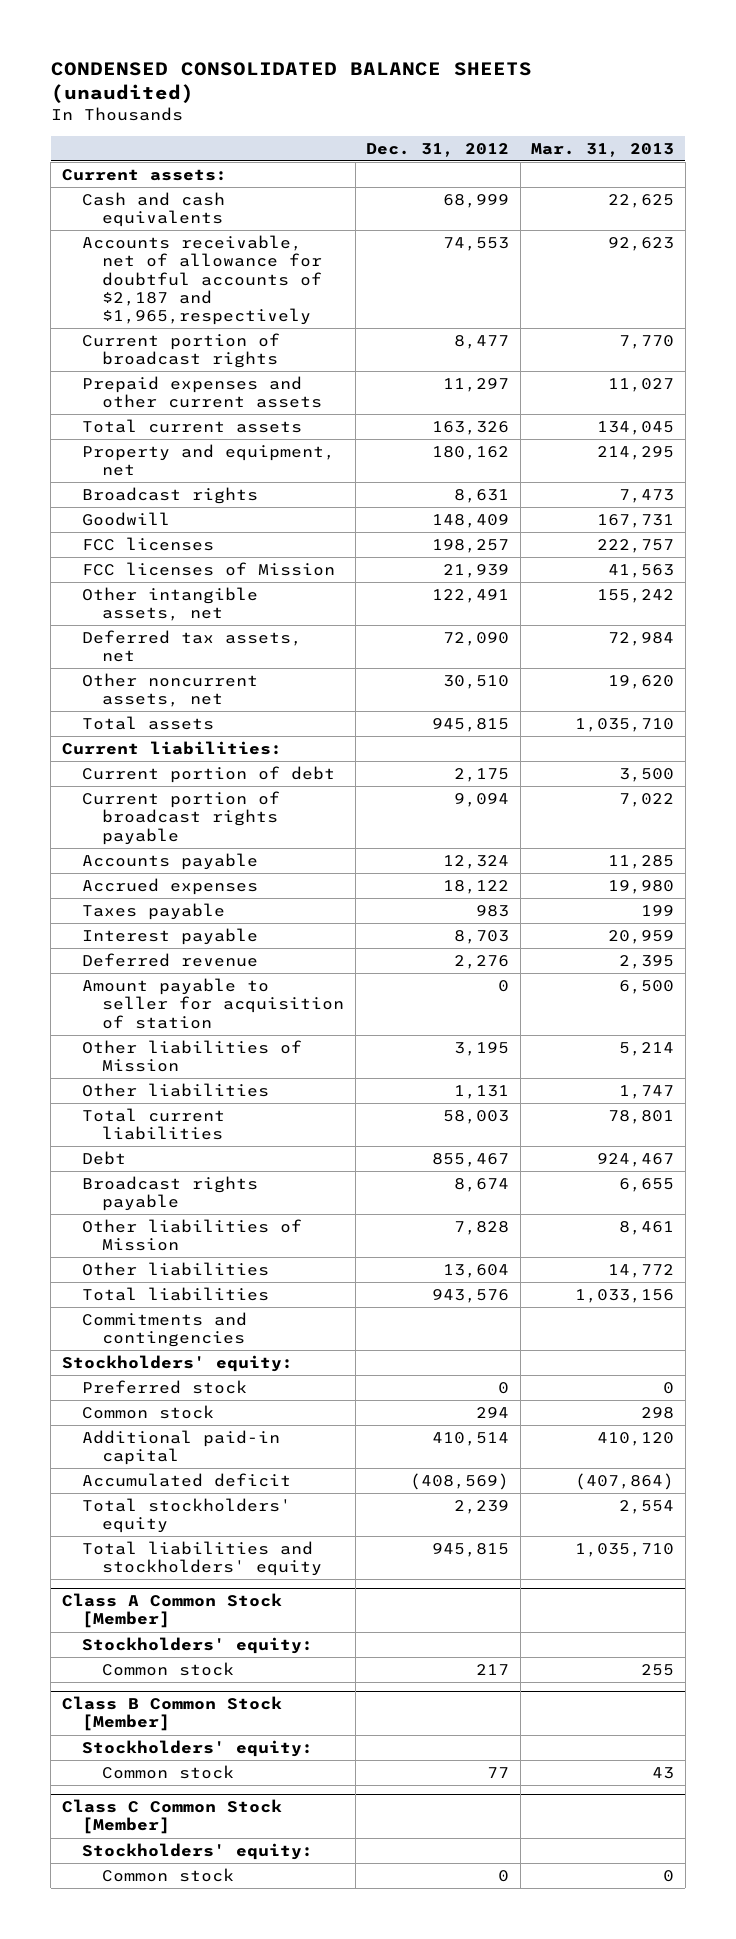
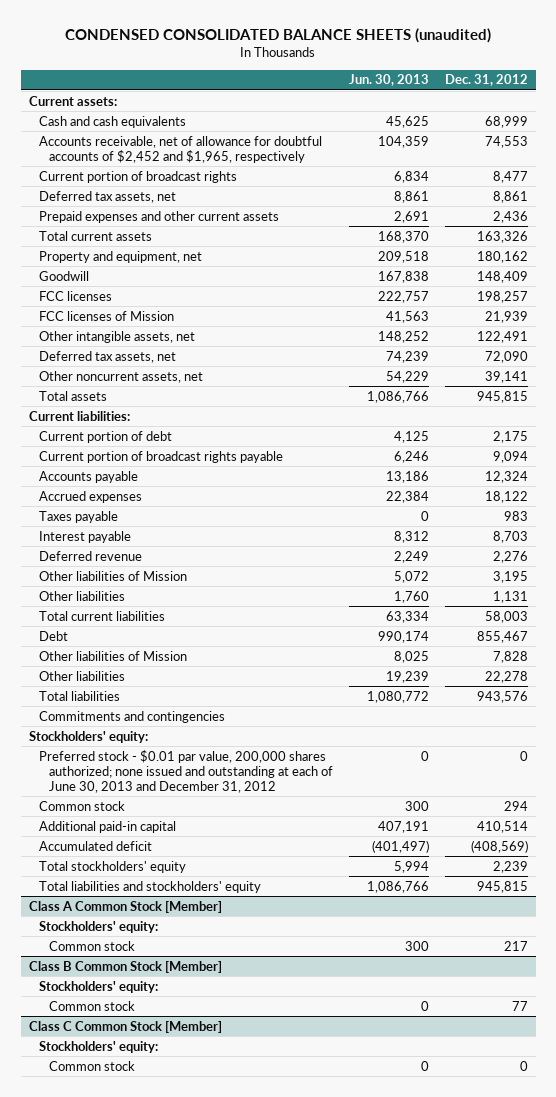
[531,142,675,157] Mar. 31, 2013 -> none
none -> [349,74,430,87] Jun. 30, 2013
[82,235,323,325] Accounts receivable, net of allowance for doubtful accounts of $2,187 and $1,965,respectively -> [38,135,322,163] Accounts receivable, net of allowance for doubtful accounts of $2,452 and $1,965, respectively
none -> [38,190,176,203] Deferred tax assets, net
[443,378,510,393] 11,297 -> [492,210,528,223] 2,436
[82,487,259,505] Broadcast rights -> none
[443,675,510,690] 30,510 -> [484,370,528,383] 39,141
[82,978,345,1029] Amount payable to seller for acquisition of station -> none
[82,1176,259,1212] Broadcast rights payable -> none
[443,1264,510,1279] 13,604 -> [484,670,528,683] 22,278
[82,1380,248,1395] Preferred stock -> [38,749,334,793] Preferred stock - $0.01 par value, 200,000 shares authorized; none issued and outstanding at each of June 30, 2013 and December 31, 2012

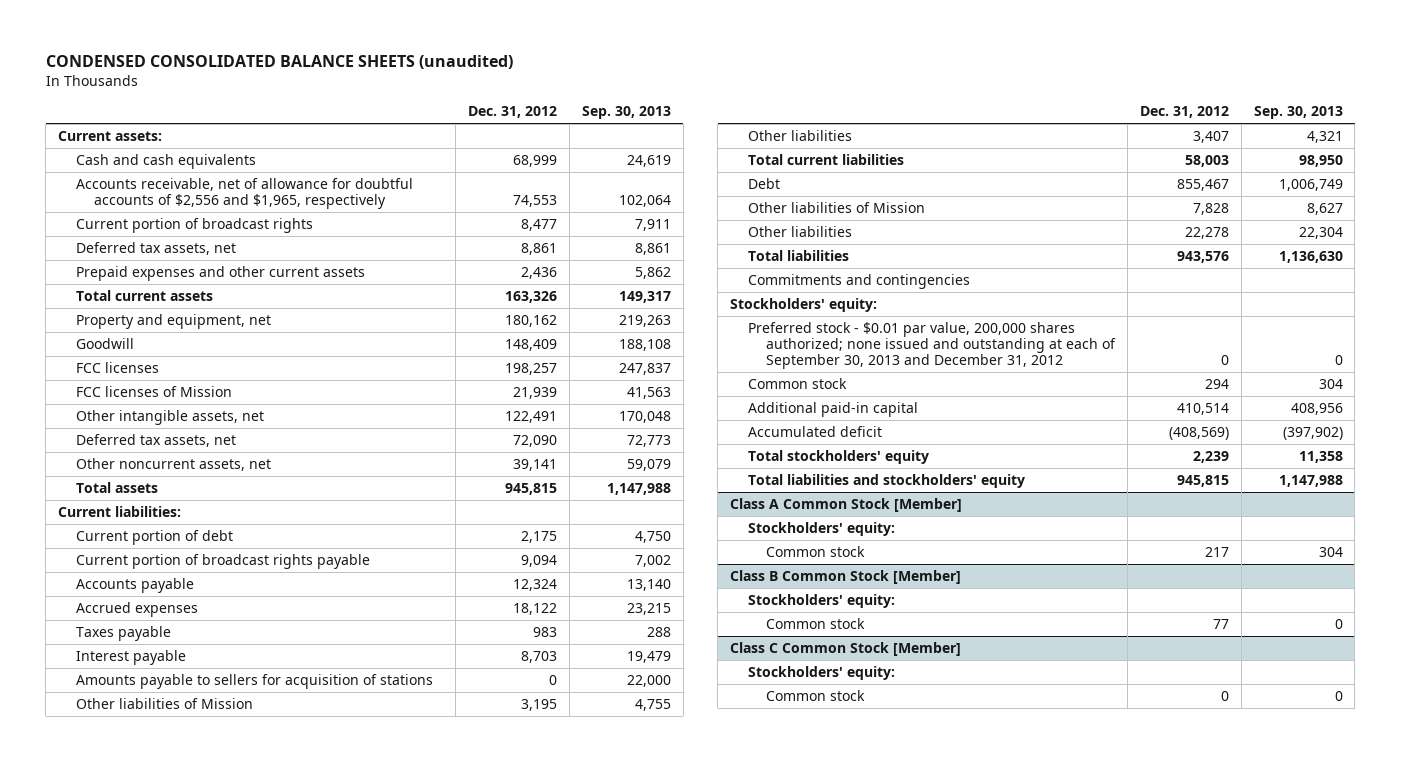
[349,74,430,87] Jun. 30, 2013 -> none
none -> [581,106,671,120] Sep. 30, 2013
[38,135,322,163] Accounts receivable, net of allowance for doubtful accounts of $2,452 and $1,965, respectively -> [76,177,414,209] Accounts receivable, net of allowance for doubtful accounts of $2,556 and $1,965, respectively
[38,550,142,561] Deferred revenue -> none
none -> [76,673,434,689] Amounts payable to sellers for acquisition of stations
[492,590,528,603] 1,131 -> [1192,130,1229,143] 3,407
[38,749,334,793] Preferred stock - $0.01 par value, 200,000 shares authorized; none issued and outstanding at each of June 30, 2013 and December 31, 2012 -> [748,321,1117,369] Preferred stock - $0.01 par value, 200,000 shares authorized; none issued and outstanding at each of September 30, 2013 and December 31, 2012

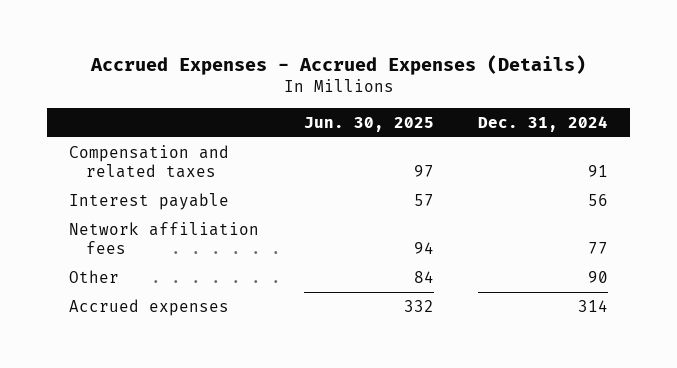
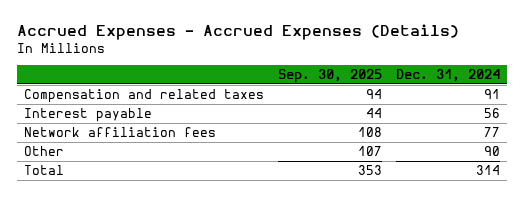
[303,116,434,132] Jun. 30, 2025 -> none
none -> [278,69,383,84] Sep. 30, 2025
[69,298,230,316] Accrued expenses -> [23,164,64,175] Total

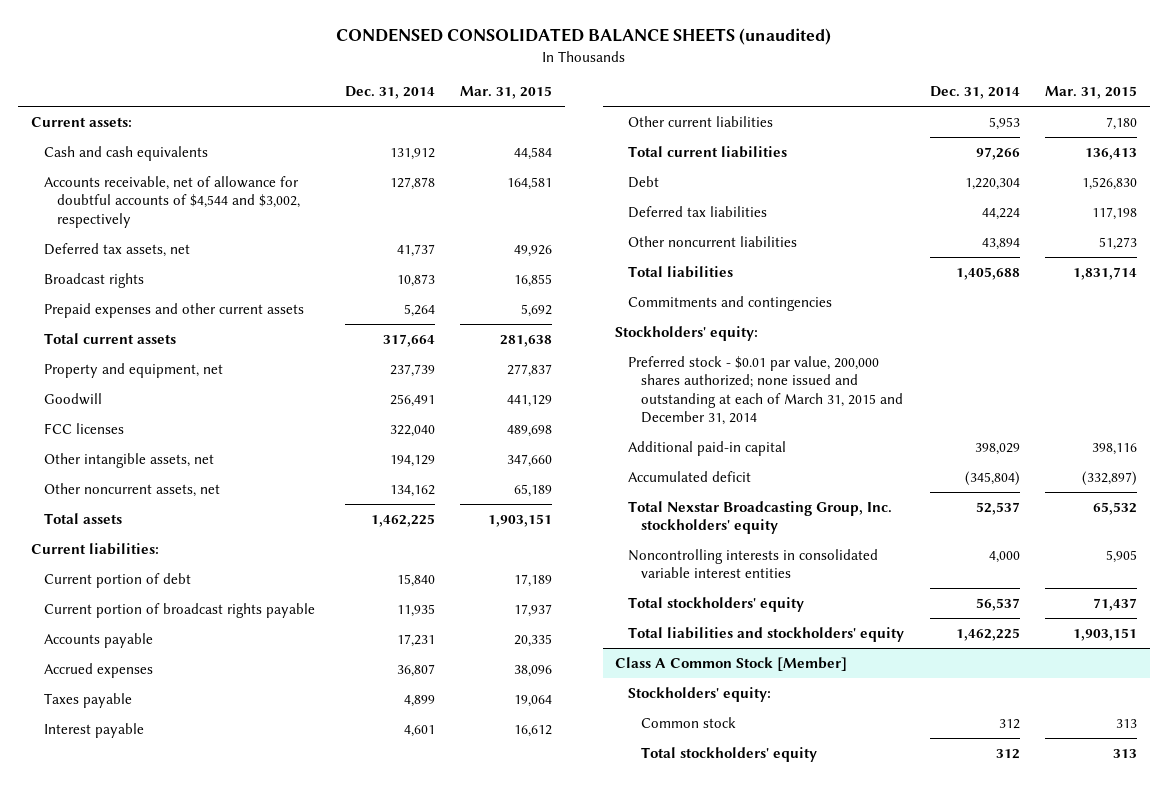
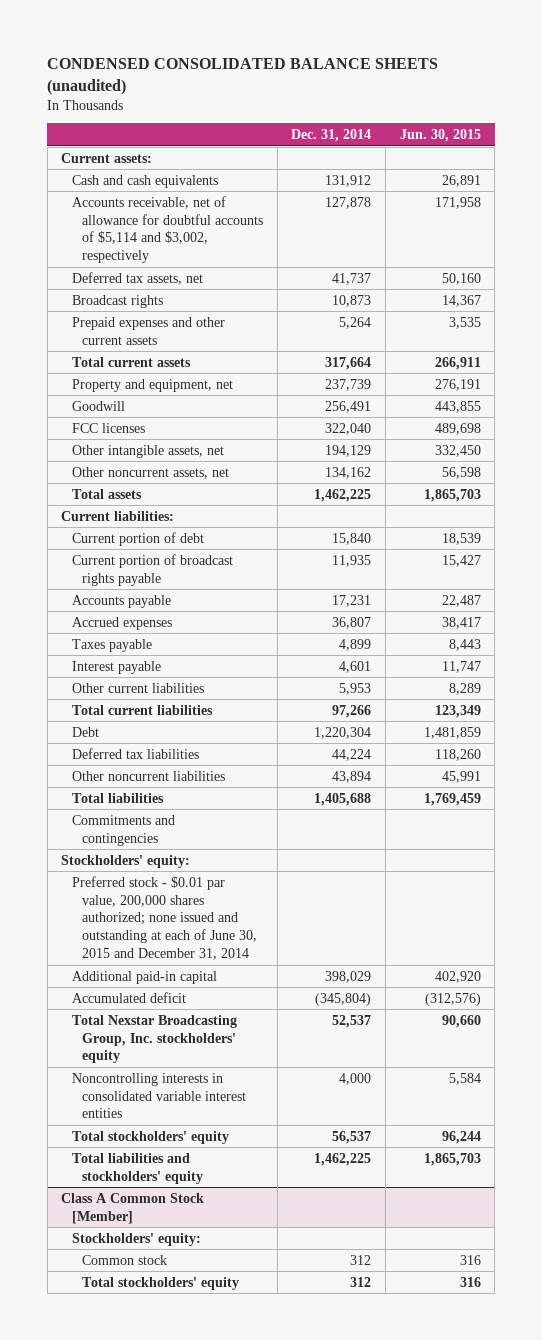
[460,86,553,100] Mar. 31, 2015 -> none
none -> [399,129,481,143] Jun. 30, 2015
[43,175,300,228] Accounts receivable, net of allowance for doubtful accounts of $4,544 and $3,002, respectively -> [71,195,264,264] Accounts receivable, net of allowance for doubtful accounts of $5,114 and $3,002, respectively
[628,355,904,426] Preferred stock - $0.01 par value, 200,000 shares authorized; none issued and outstanding at each of March 31, 2015 and December 31, 2014 -> [71,875,258,961] Preferred stock - $0.01 par value, 200,000 shares authorized; none issued and outstanding at each of June 30, 2015 and December 31, 2014

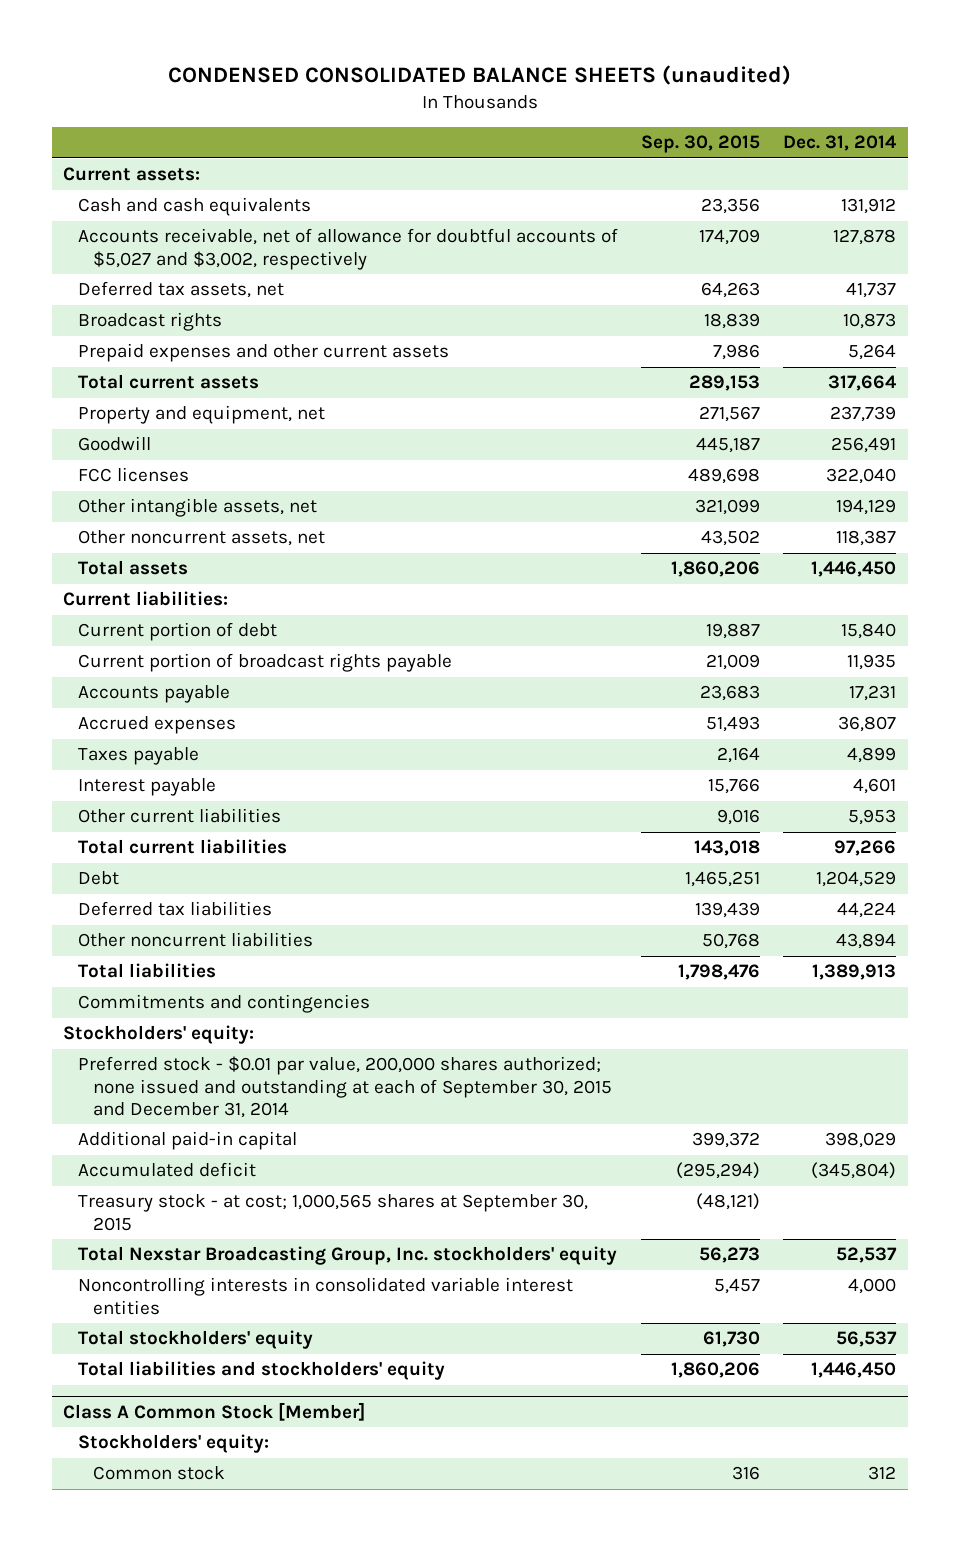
[399,129,481,143] Jun. 30, 2015 -> none
none -> [641,135,761,154] Sep. 30, 2015
[71,195,264,264] Accounts receivable, net of allowance for doubtful accounts of $5,114 and $3,002, respectively -> [78,228,619,270] Accounts receivable, net of allowance for doubtful accounts of $5,027 and $3,002, respectively
[325,466,372,479] 134,162 -> [836,530,897,547] 118,387
[314,488,372,502] 1,462,225 -> [811,561,897,578] 1,446,450
[314,726,372,739] 1,220,304 -> [816,871,897,888] 1,204,529
[314,792,372,806] 1,405,688 -> [812,964,897,981] 1,389,913
[71,875,258,961] Preferred stock - $0.01 par value, 200,000 shares authorized; none issued and outstanding at each of June 30, 2015 and December 31, 2014 -> [78,1056,612,1118] Preferred stock - $0.01 par value, 200,000 shares authorized; none issued and outstanding at each of September 30, 2015 and December 31, 2014
none -> [78,1194,589,1231] Treasury stock - at cost; 1,000,565 shares at September 30, 2015
[314,1152,372,1166] 1,462,225 -> [811,1362,897,1379] 1,446,450
[82,1276,240,1290] Total stockholders' equity -> none

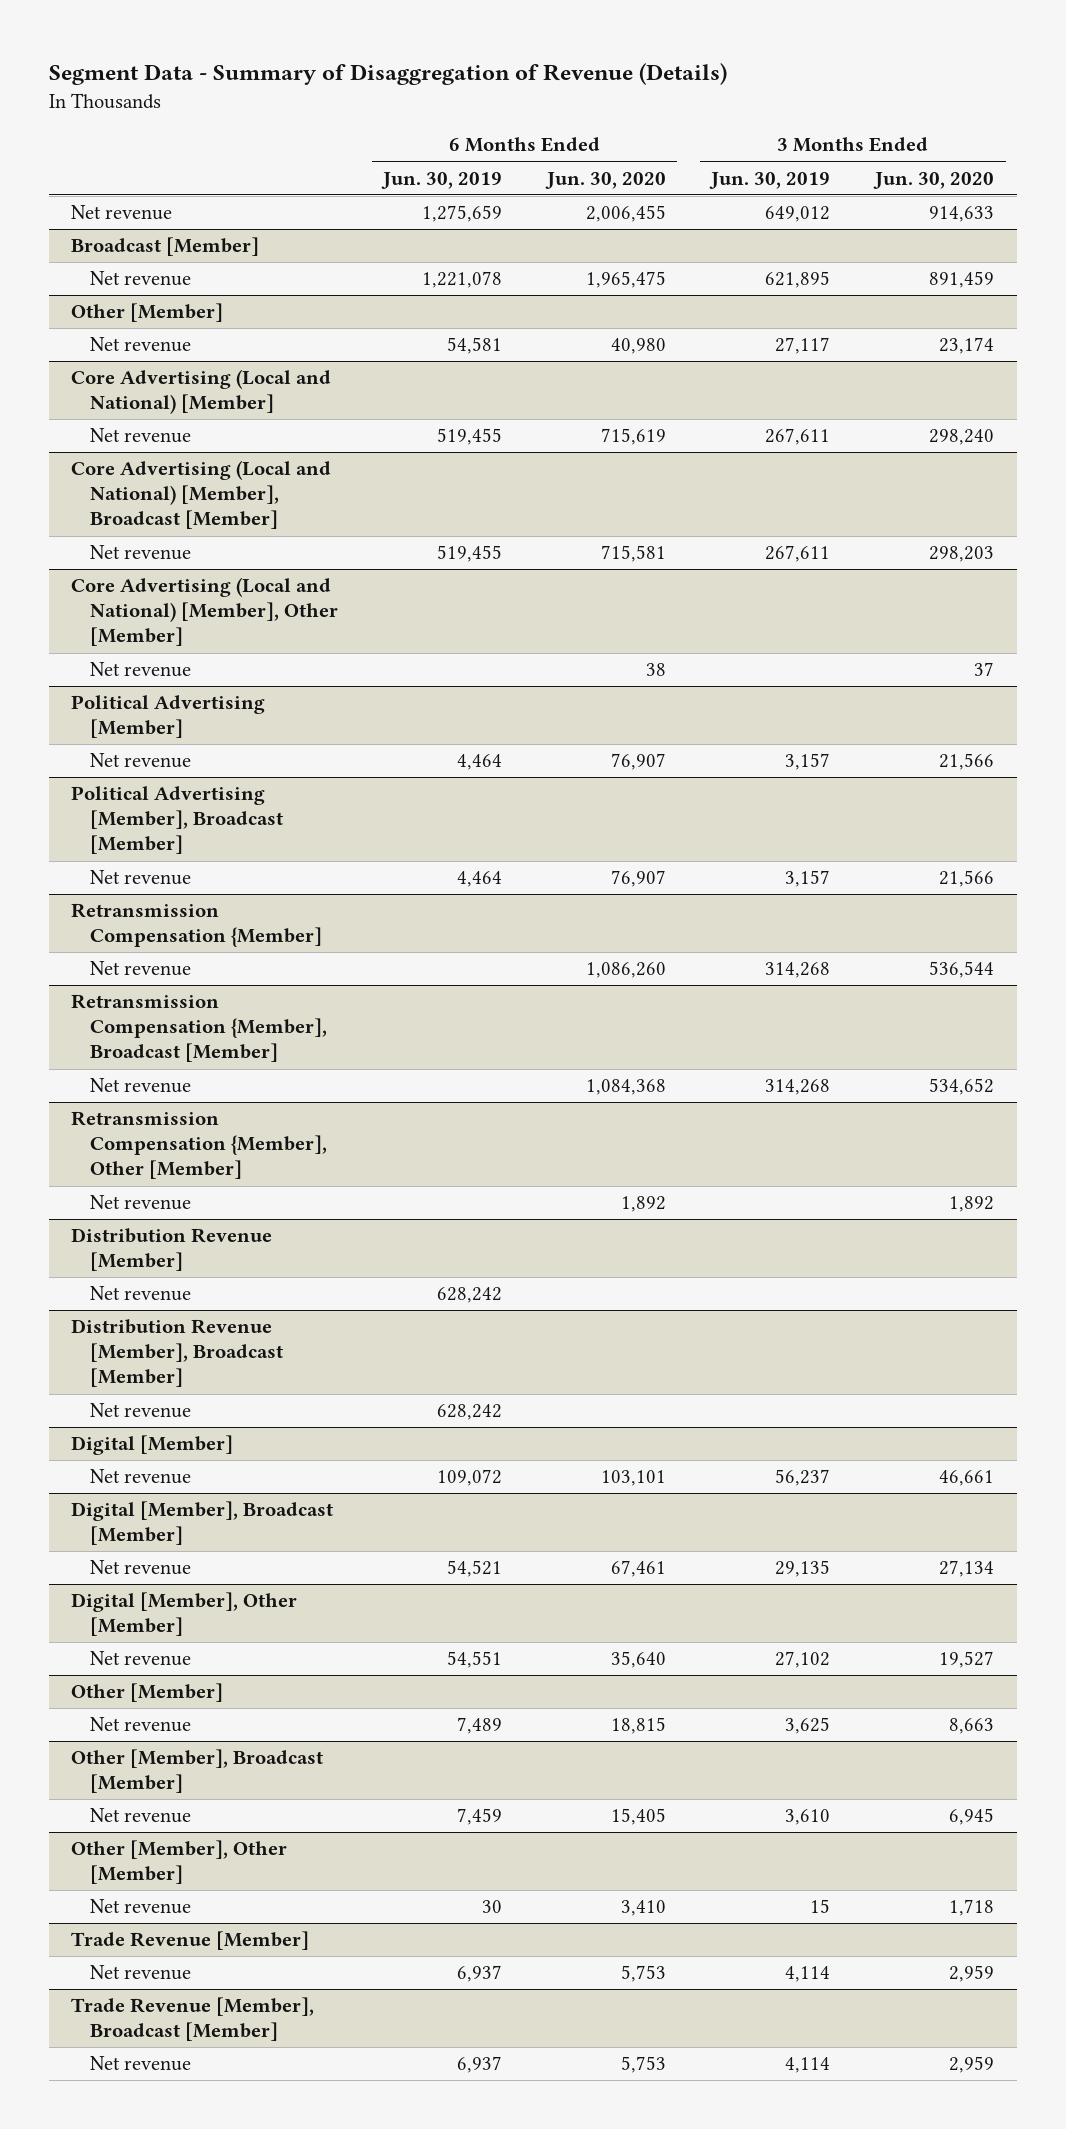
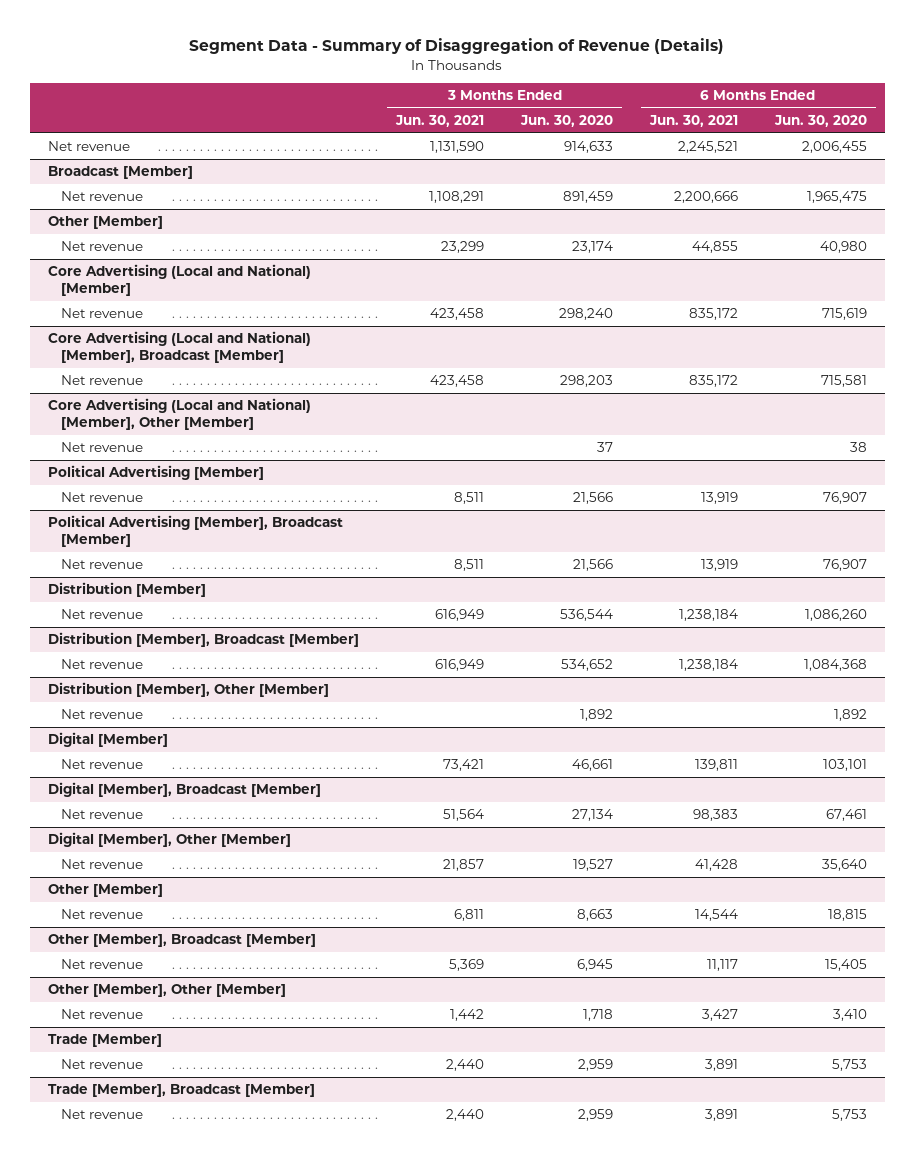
[381,171,503,189] Jun. 30, 2019 -> none
[709,171,831,189] Jun. 30, 2019 -> none
none -> [395,115,485,128] Jun. 30, 2021
none -> [648,115,738,128] Jun. 30, 2021
[71,903,323,948] Retransmission Compensation {Member] -> none
none -> [48,582,207,598] Distribution [Member]
[71,994,328,1063] Retransmission Compensation {Member], Broadcast [Member] -> none
none -> [48,632,360,648] Distribution [Member], Broadcast [Member]
[71,1111,328,1180] Retransmission Compensation {Member], Other [Member] -> none
none -> [48,682,330,698] Distribution [Member], Other [Member]
[71,1228,273,1272] Distribution Revenue [Member] -> none
[90,1286,192,1302] Net revenue -> none
[71,1319,284,1388] Distribution Revenue [Member], Broadcast [Member] -> none
[90,1403,192,1419] Net revenue -> none
[71,1931,310,1951] Trade Revenue [Member] -> [48,1034,163,1048] Trade [Member]
[71,1997,315,2042] Trade Revenue [Member], Broadcast [Member] -> [48,1084,316,1098] Trade [Member], Broadcast [Member]

